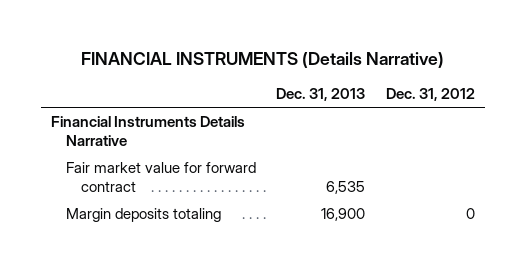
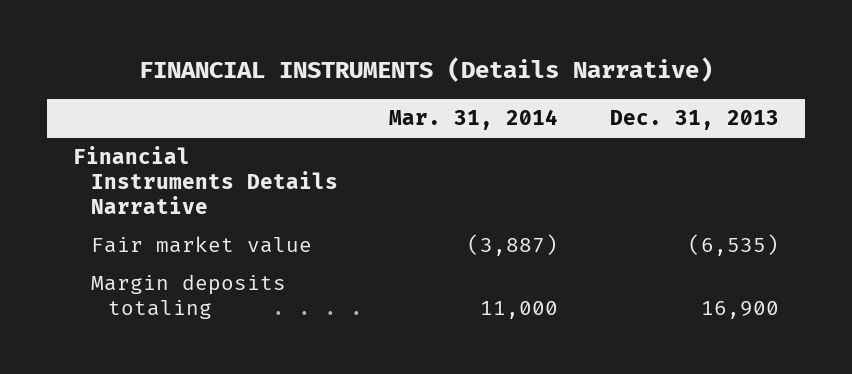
[385,88,475,102] Dec. 31, 2012 -> none
none -> [389,108,559,130] Mar. 31, 2014
[66,162,257,192] Fair market value for forward contract -> [90,236,312,254] Fair market value
[326,180,366,194] 6,535 -> [688,234,780,257] (6,535)

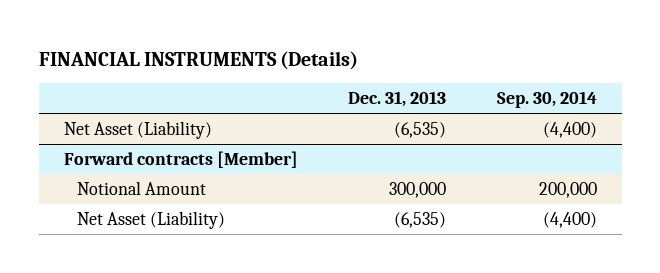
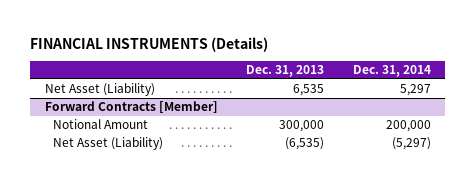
[496,91,597,109] Sep. 30, 2014 -> none
none -> [352,65,431,78] Dec. 31, 2014
[394,121,447,138] (6,535) -> [293,84,325,97] 6,535
[63,150,298,168] Forward contracts [Member] -> [44,101,218,114] Forward Contracts [Member]

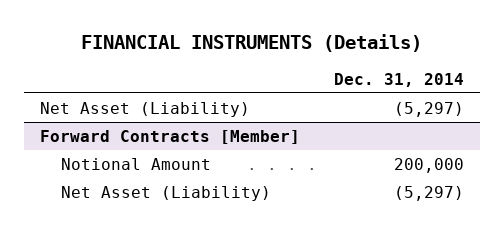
[246,65,325,78] Dec. 31, 2013 -> none
[399,84,431,97] 5,297 -> [393,101,464,117] (5,297)

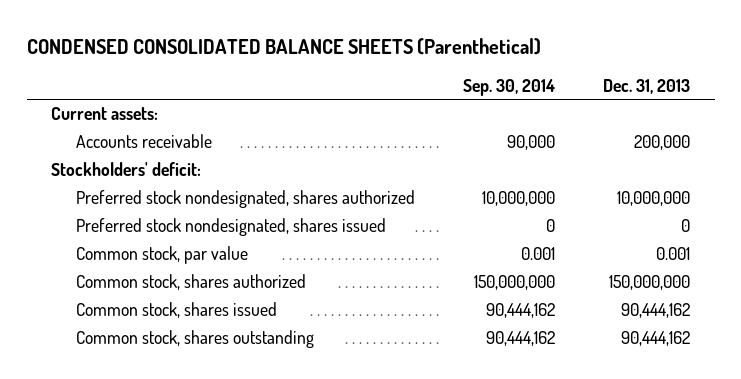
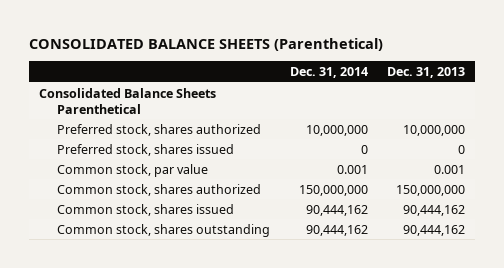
[26,37,541,55] CONDENSED CONSOLIDATED BALANCE SHEETS (Parenthetical) -> [28,37,383,51] CONSOLIDATED BALANCE SHEETS (Parenthetical)
[462,78,555,96] Sep. 30, 2014 -> none
none -> [289,66,368,78] Dec. 31, 2014
[50,107,158,121] Current assets: -> none
[75,134,212,149] Accounts receivable -> none
[50,162,201,177] Stockholders' deficit: -> none
none -> [38,87,216,114] Consolidated Balance Sheets Parenthetical
[75,190,415,209] Preferred stock nondesignated, shares authorized -> [57,123,262,136] Preferred stock, shares authorized
[75,218,386,237] Preferred stock nondesignated, shares issued -> [57,143,235,156] Preferred stock, shares issued

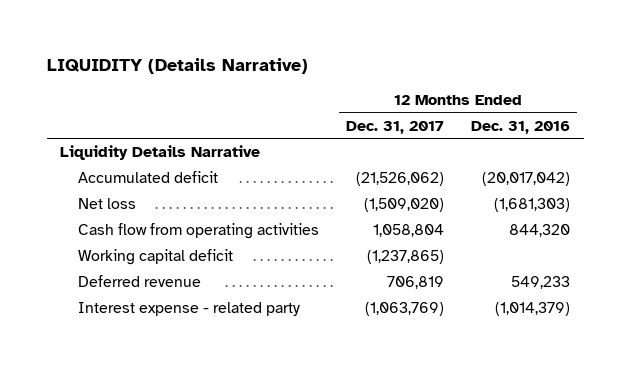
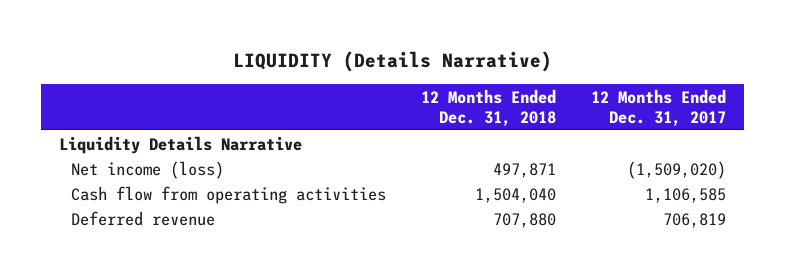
[471,120,571,134] Dec. 31, 2016 -> none
none -> [421,88,557,127] 12 Months Ended Dec. 31, 2018
[78,171,219,184] Accumulated deficit -> none
[78,249,234,266] Working capital deficit -> none
[78,198,137,210] Net loss -> [71,160,225,179] Net income (loss)
[373,224,445,238] 1,058,804 -> [645,187,727,203] 1,106,585
[78,302,301,317] Interest expense - related party -> none

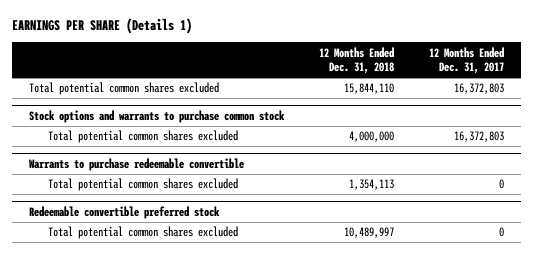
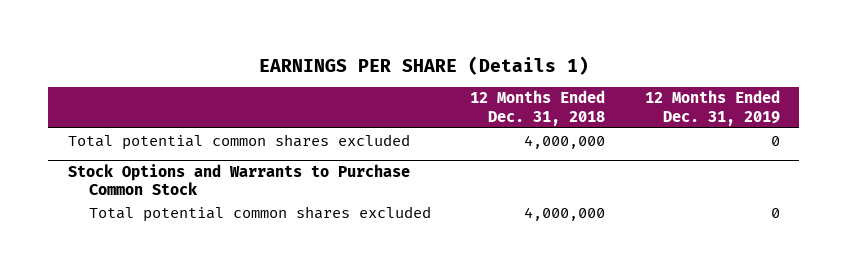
[429,46,505,75] 12 Months Ended Dec. 31, 2017 -> none
none -> [644,90,780,126] 12 Months Ended Dec. 31, 2019
[29,82,220,96] Total potential common shares excluded -> none
[29,109,286,123] Stock options and warrants to purchase common stock -> none
[29,157,245,171] Warrants to purchase redeemable convertible -> none
[29,205,221,219] Redeemable convertible preferred stock -> none
[47,226,238,240] Total potential common shares excluded -> none
none -> [67,163,410,196] Stock Options and Warrants to Purchase Common Stock
[349,179,395,191] 1,354,113 -> [524,206,606,221] 4,000,000

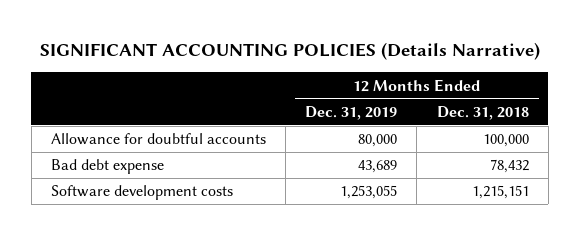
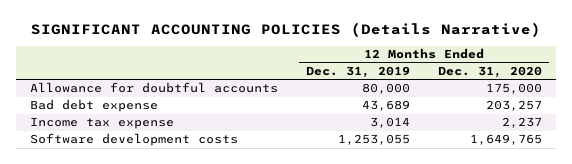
[436,105,529,120] Dec. 31, 2018 -> none
none -> [437,66,542,79] Dec. 31, 2020
none -> [29,117,174,130] Income tax expense

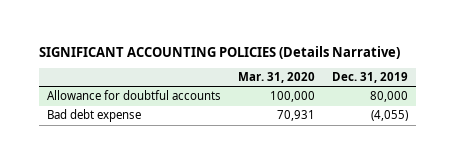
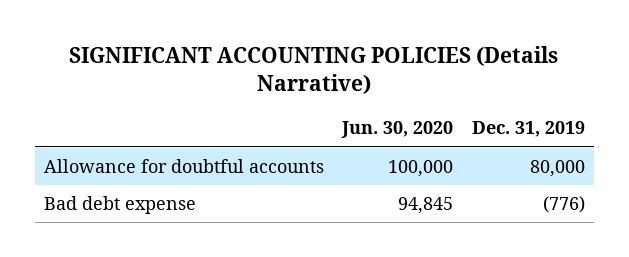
[238,72,316,84] Mar. 31, 2020 -> none
none -> [341,121,454,139] Jun. 30, 2020
[370,110,408,122] (4,055) -> [542,196,585,214] (776)

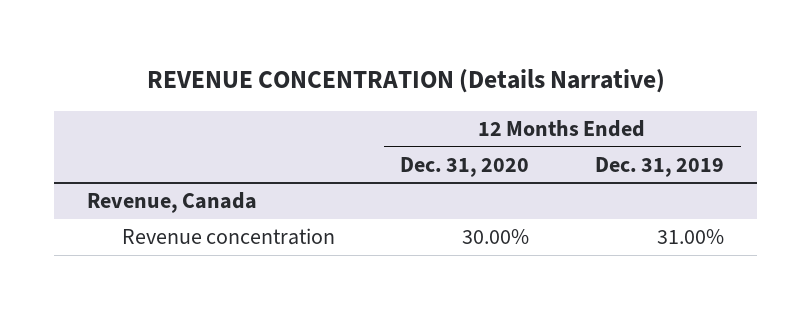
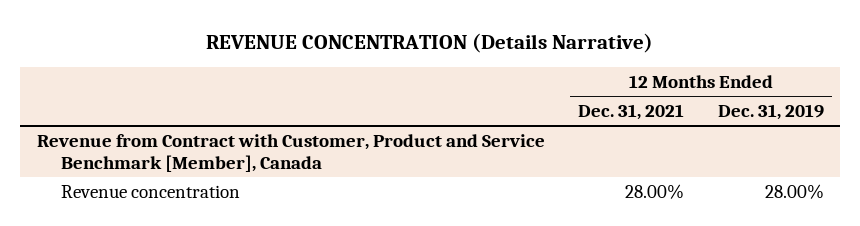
[400,156,530,177] Dec. 31, 2020 -> none
none -> [578,103,685,120] Dec. 31, 2021
[86,192,257,214] Revenue, Canada -> none
none -> [36,133,545,172] Revenue from Contract with Customer, Product and Service Benchmark [Member], Canada
[657,229,725,245] 31.00% -> [764,183,824,199] 28.00%

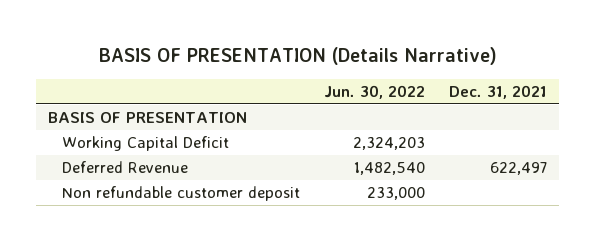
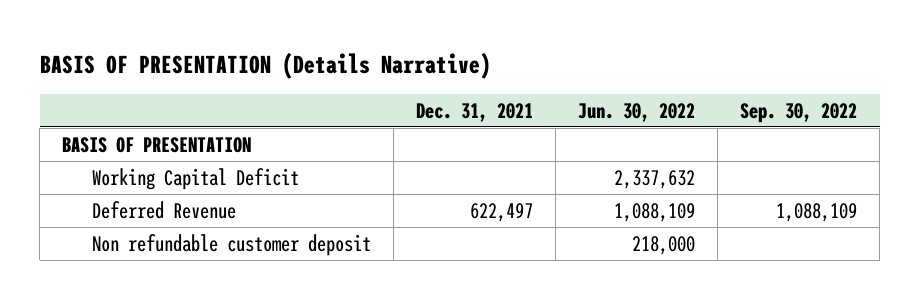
none -> [740,102,858,123] Sep. 30, 2022
[353,137,426,151] 2,324,203 -> [614,169,696,189] 2,337,632
[354,162,426,176] 1,482,540 -> [614,202,696,222] 1,088,109
[367,187,426,201] 233,000 -> [632,235,696,255] 218,000

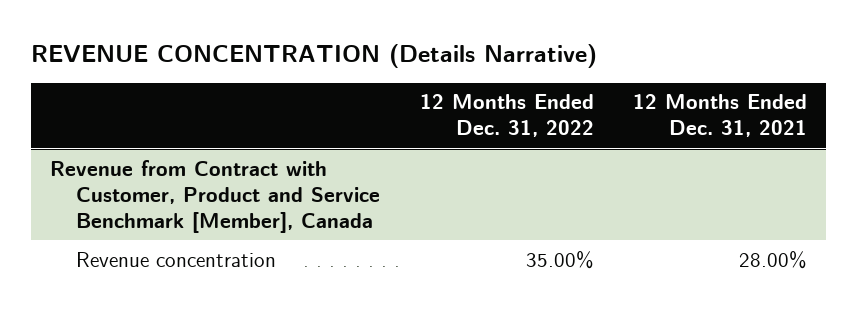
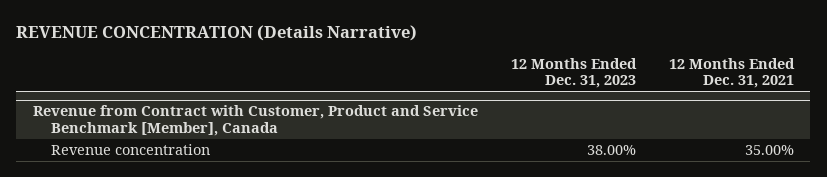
[419,94,594,138] 12 Months Ended Dec. 31, 2022 -> none
none -> [510,57,637,89] 12 Months Ended Dec. 31, 2023
[738,250,807,269] 28.00% -> [744,144,794,155] 35.00%

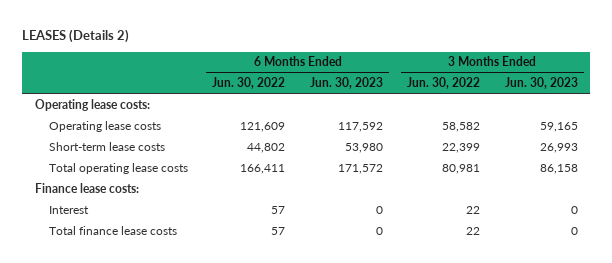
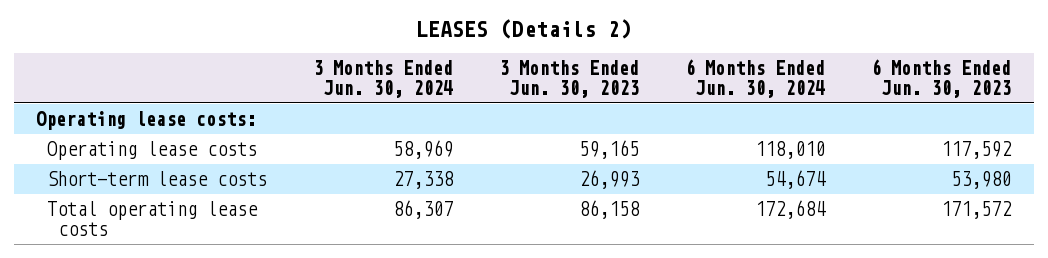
[212,76,286,89] Jun. 30, 2022 -> none
[407,76,481,89] Jun. 30, 2022 -> none
none -> [313,59,454,98] 3 Months Ended Jun. 30, 2024
none -> [685,58,826,98] 6 Months Ended Jun. 30, 2024
[34,182,139,193] Finance lease costs: -> none
[48,205,89,214] Interest -> none
[48,225,177,235] Total finance lease costs -> none

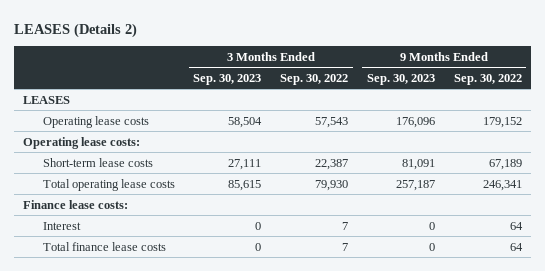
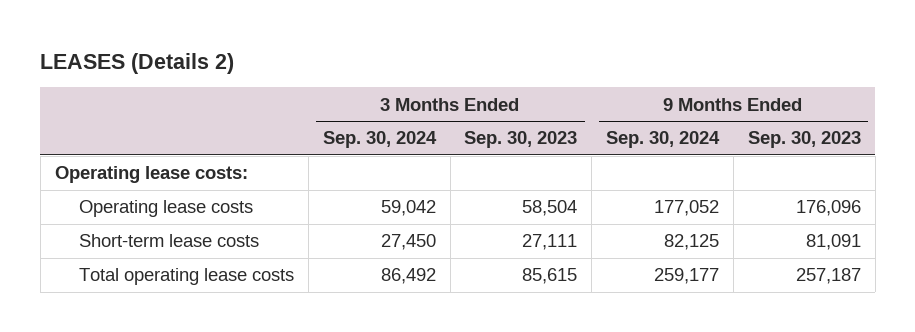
[280,73,349,85] Sep. 30, 2022 -> none
[453,73,522,85] Sep. 30, 2022 -> none
none -> [322,131,437,149] Sep. 30, 2024
none -> [606,131,721,149] Sep. 30, 2024
[23,95,71,104] LEASES -> none
[42,115,149,128] Operating lease costs -> [79,200,254,218] Operating lease costs
[23,199,129,209] Finance lease costs: -> none
[42,221,81,230] Interest -> none
[42,241,166,251] Total finance lease costs -> none

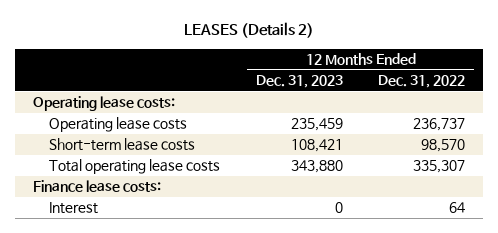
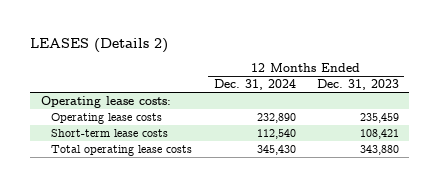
[378,74,466,88] Dec. 31, 2022 -> none
none -> [213,79,296,91] Dec. 31, 2024
[32,180,161,193] Finance lease costs: -> none
[48,202,98,215] Interest -> none

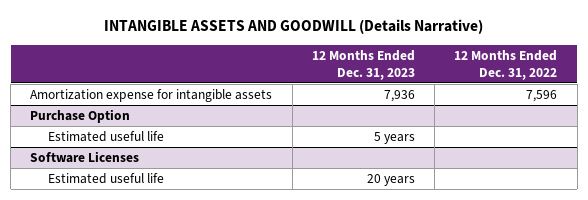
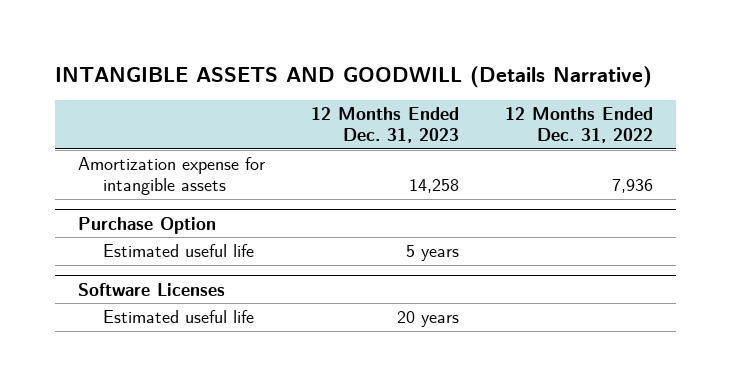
[383,89,415,102] 7,936 -> [408,179,459,194] 14,258
[526,89,558,102] 7,596 -> [612,179,654,194] 7,936

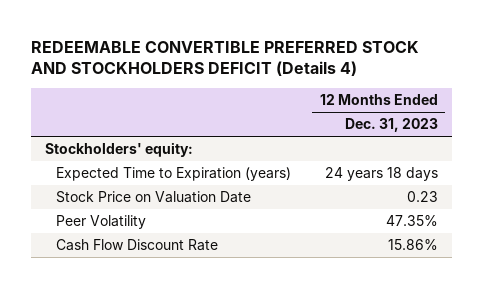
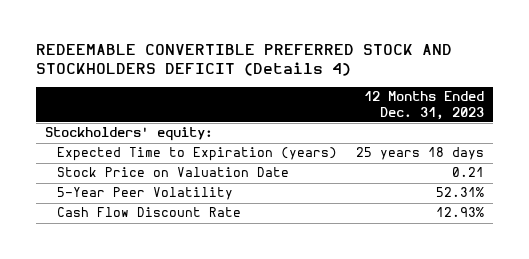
[324,167,438,182] 24 years 18 days -> [355,147,484,161] 25 years 18 days
[406,191,438,203] 0.23 -> [451,167,484,178] 0.21
[55,215,146,230] Peer Volatility -> [57,187,234,201] 5-Year Peer Volatility
[385,215,438,227] 47.35% -> [435,187,484,198] 52.31%
[387,239,438,251] 15.86% -> [435,207,484,218] 12.93%

